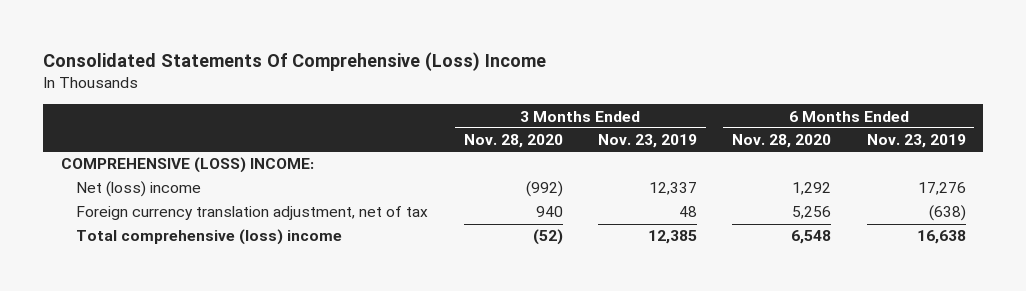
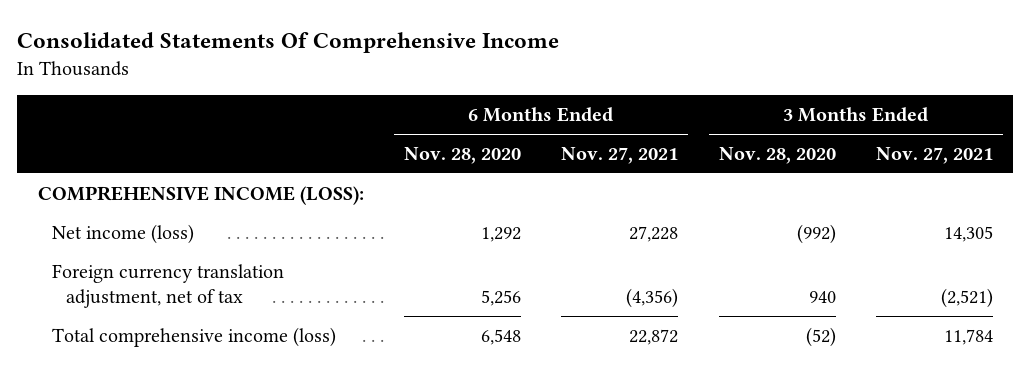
[42,52,546,72] Consolidated Statements Of Comprehensive (Loss) Income -> [17,32,560,54] Consolidated Statements Of Comprehensive Income
[597,134,697,149] Nov. 23, 2019 -> none
[866,134,966,149] Nov. 23, 2019 -> none
none -> [561,146,679,164] Nov. 27, 2021
none -> [876,146,994,164] Nov. 27, 2021
[60,157,314,174] COMPREHENSIVE (LOSS) INCOME: -> [37,185,364,205] COMPREHENSIVE INCOME (LOSS):
[76,181,202,198] Net (loss) income -> [51,223,194,244] Net income (loss)
[76,229,343,246] Total comprehensive (loss) income -> [51,326,336,347] Total comprehensive income (loss)

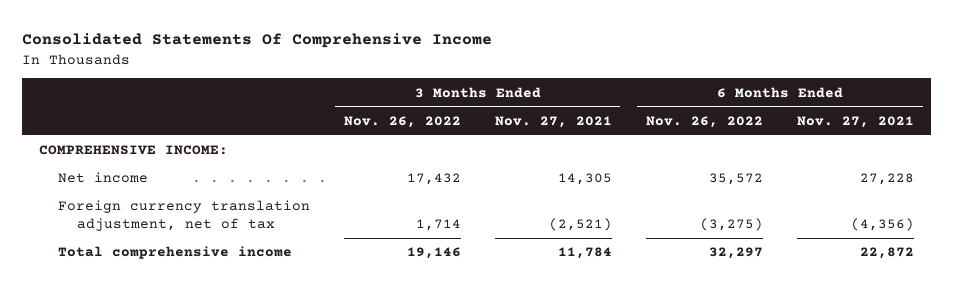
[403,146,521,164] Nov. 28, 2020 -> none
[718,146,836,164] Nov. 28, 2020 -> none
none -> [343,116,461,129] Nov. 26, 2022
none -> [645,116,763,129] Nov. 26, 2022
[37,185,364,205] COMPREHENSIVE INCOME (LOSS): -> [38,145,228,156] COMPREHENSIVE INCOME:
[51,223,194,244] Net income (loss) -> [57,172,148,184] Net income
[51,326,336,347] Total comprehensive income (loss) -> [57,246,292,260] Total comprehensive income

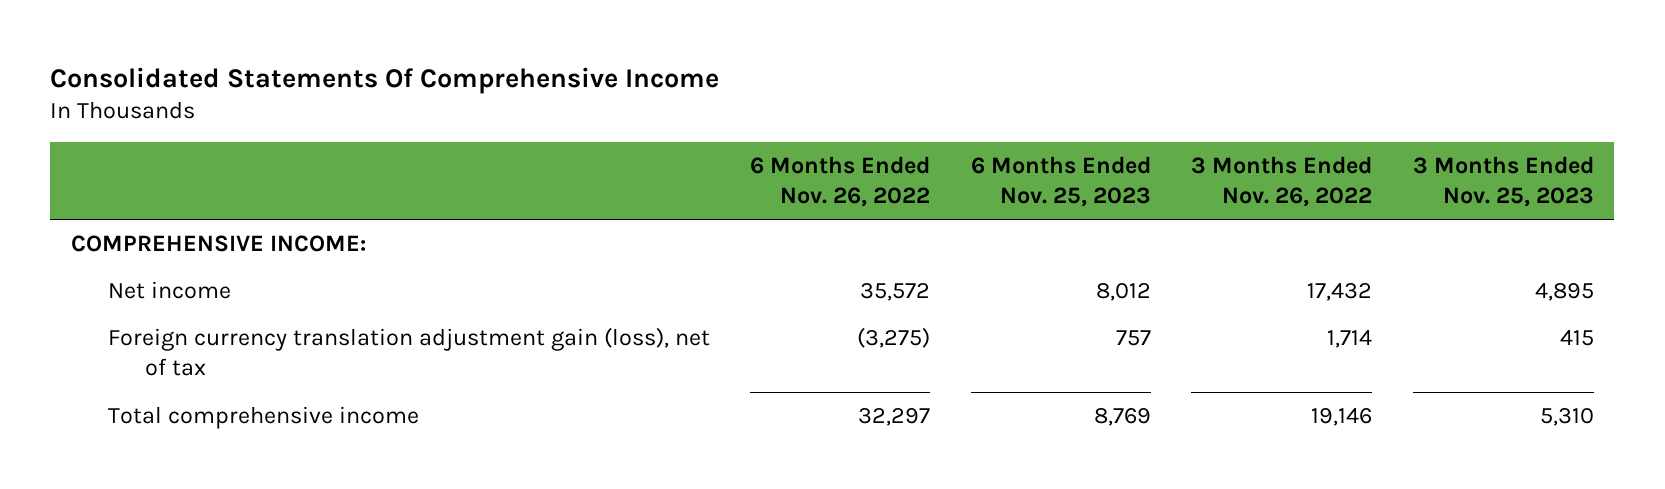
[494,116,612,129] Nov. 27, 2021 -> none
[797,116,915,129] Nov. 27, 2021 -> none
none -> [970,155,1151,208] 6 Months Ended Nov. 25, 2023
none -> [1413,155,1595,208] 3 Months Ended Nov. 25, 2023
[57,200,310,232] Foreign currency translation adjustment, net of tax -> [107,326,710,377] Foreign currency translation adjustment gain (loss), net of tax

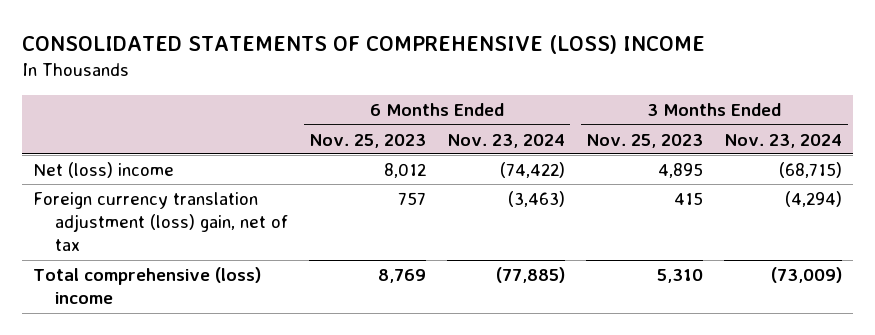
[50,66,720,94] Consolidated Statements Of Comprehensive Income -> [21,35,705,55] CONSOLIDATED STATEMENTS OF COMPREHENSIVE (LOSS) INCOME
[750,155,931,208] 6 Months Ended Nov. 26, 2022 -> none
[1191,155,1373,208] 3 Months Ended Nov. 26, 2022 -> none
none -> [447,133,566,148] Nov. 23, 2024
none -> [724,133,843,148] Nov. 23, 2024
[70,234,366,252] COMPREHENSIVE INCOME: -> none
[107,280,231,299] Net income -> [32,162,174,179] Net (loss) income
[107,326,710,377] Foreign currency translation adjustment gain (loss), net of tax -> [32,192,288,252] Foreign currency translation adjustment (loss) gain, net of tax
[107,405,419,429] Total comprehensive income -> [32,267,261,305] Total comprehensive (loss) income

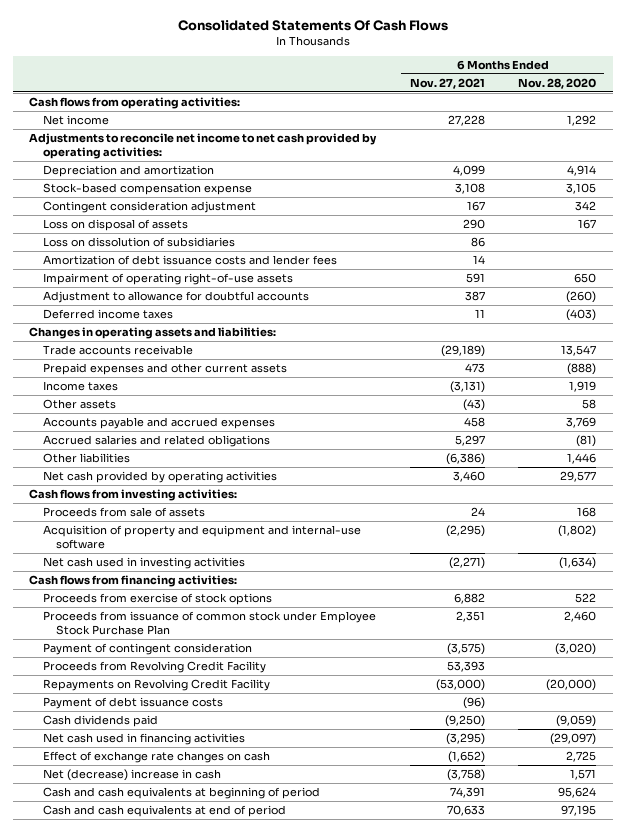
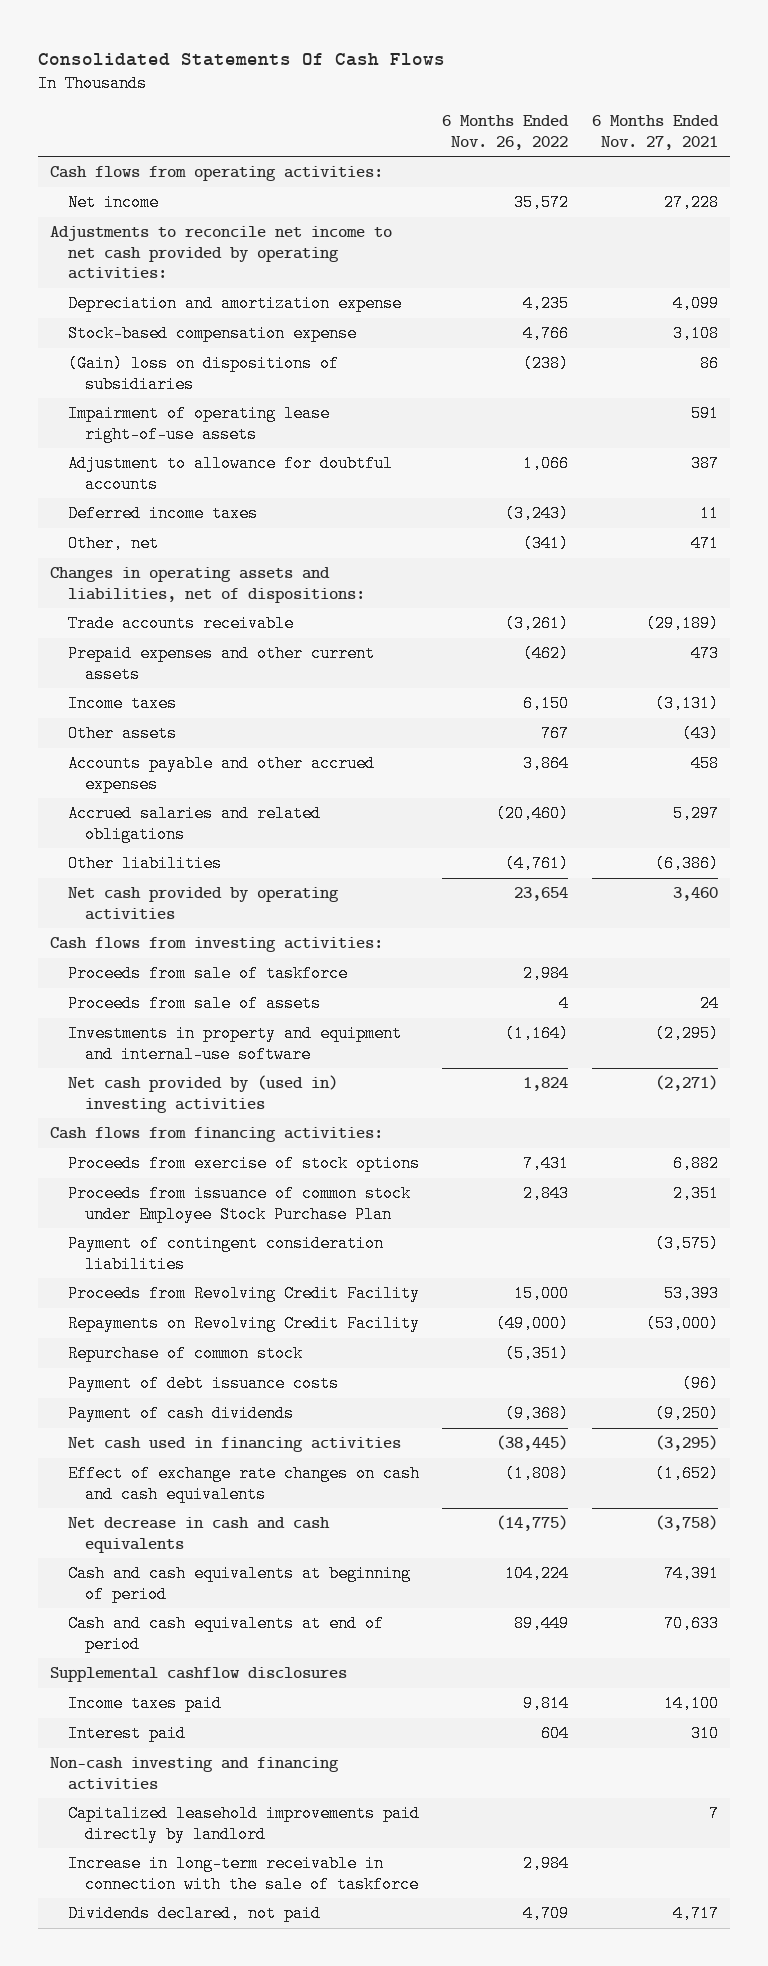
[518,77,597,89] Nov. 28, 2020 -> none
none -> [442,115,570,150] 6 Months Ended Nov. 26, 2022
[42,164,214,177] Depreciation and amortization -> [67,295,402,313] Depreciation and amortization expense
[42,200,256,213] Contingent consideration adjustment -> none
[42,236,235,247] Loss on dissolution of subsidiaries -> none
[42,254,337,265] Amortization of debt issuance costs and lender fees -> none
[42,218,188,231] Loss on disposal of assets -> [67,355,339,393] (Gain) loss on dispositions of subsidiaries
[462,218,485,229] 290 -> [699,355,719,373] 86
[42,272,293,285] Impairment of operating right-of-use assets -> [67,405,330,443] Impairment of operating lease right-of-use assets
none -> [67,535,159,553] Other, net
[29,326,277,339] Changes in operating assets and liabilities: -> [49,567,365,603] Changes in operating assets and liabilities, net of dispositions:
[42,416,275,429] Accounts payable and accrued expenses -> [67,755,375,793] Accounts payable and other accrued expenses
none -> [67,965,348,983] Proceeds from sale of taskforce
[42,524,361,550] Acquisition of property and equipment and internal-use software -> [67,1025,402,1063] Investments in property and equipment and internal-use software
[42,556,245,569] Net cash used in investing activities -> [67,1075,338,1113] Net cash provided by (used in) investing activities
[42,642,252,655] Payment of contingent consideration -> [67,1235,384,1273] Payment of contingent consideration liabilities
none -> [67,1345,303,1363] Repurchase of common stock
[42,714,158,727] Cash dividends paid -> [67,1405,294,1423] Payment of cash dividends
[42,750,270,763] Effect of exchange rate changes on cash -> [67,1465,420,1503] Effect of exchange rate changes on cash and cash equivalents
[42,768,221,781] Net (decrease) increase in cash -> [67,1517,330,1553] Net decrease in cash and cash equivalents
none -> [49,1667,347,1683] Supplemental cashflow disclosures
none -> [67,1695,222,1713] Income taxes paid
none -> [67,1725,186,1743] Interest paid
none -> [49,1757,339,1790] Non-cash investing and financing activities
none -> [67,1805,420,1843] Capitalized leasehold improvements paid directly by landlord
none -> [67,1855,420,1893] Increase in long-term receivable in connection with the sale of taskforce
none -> [67,1905,321,1923] Dividends declared, not paid

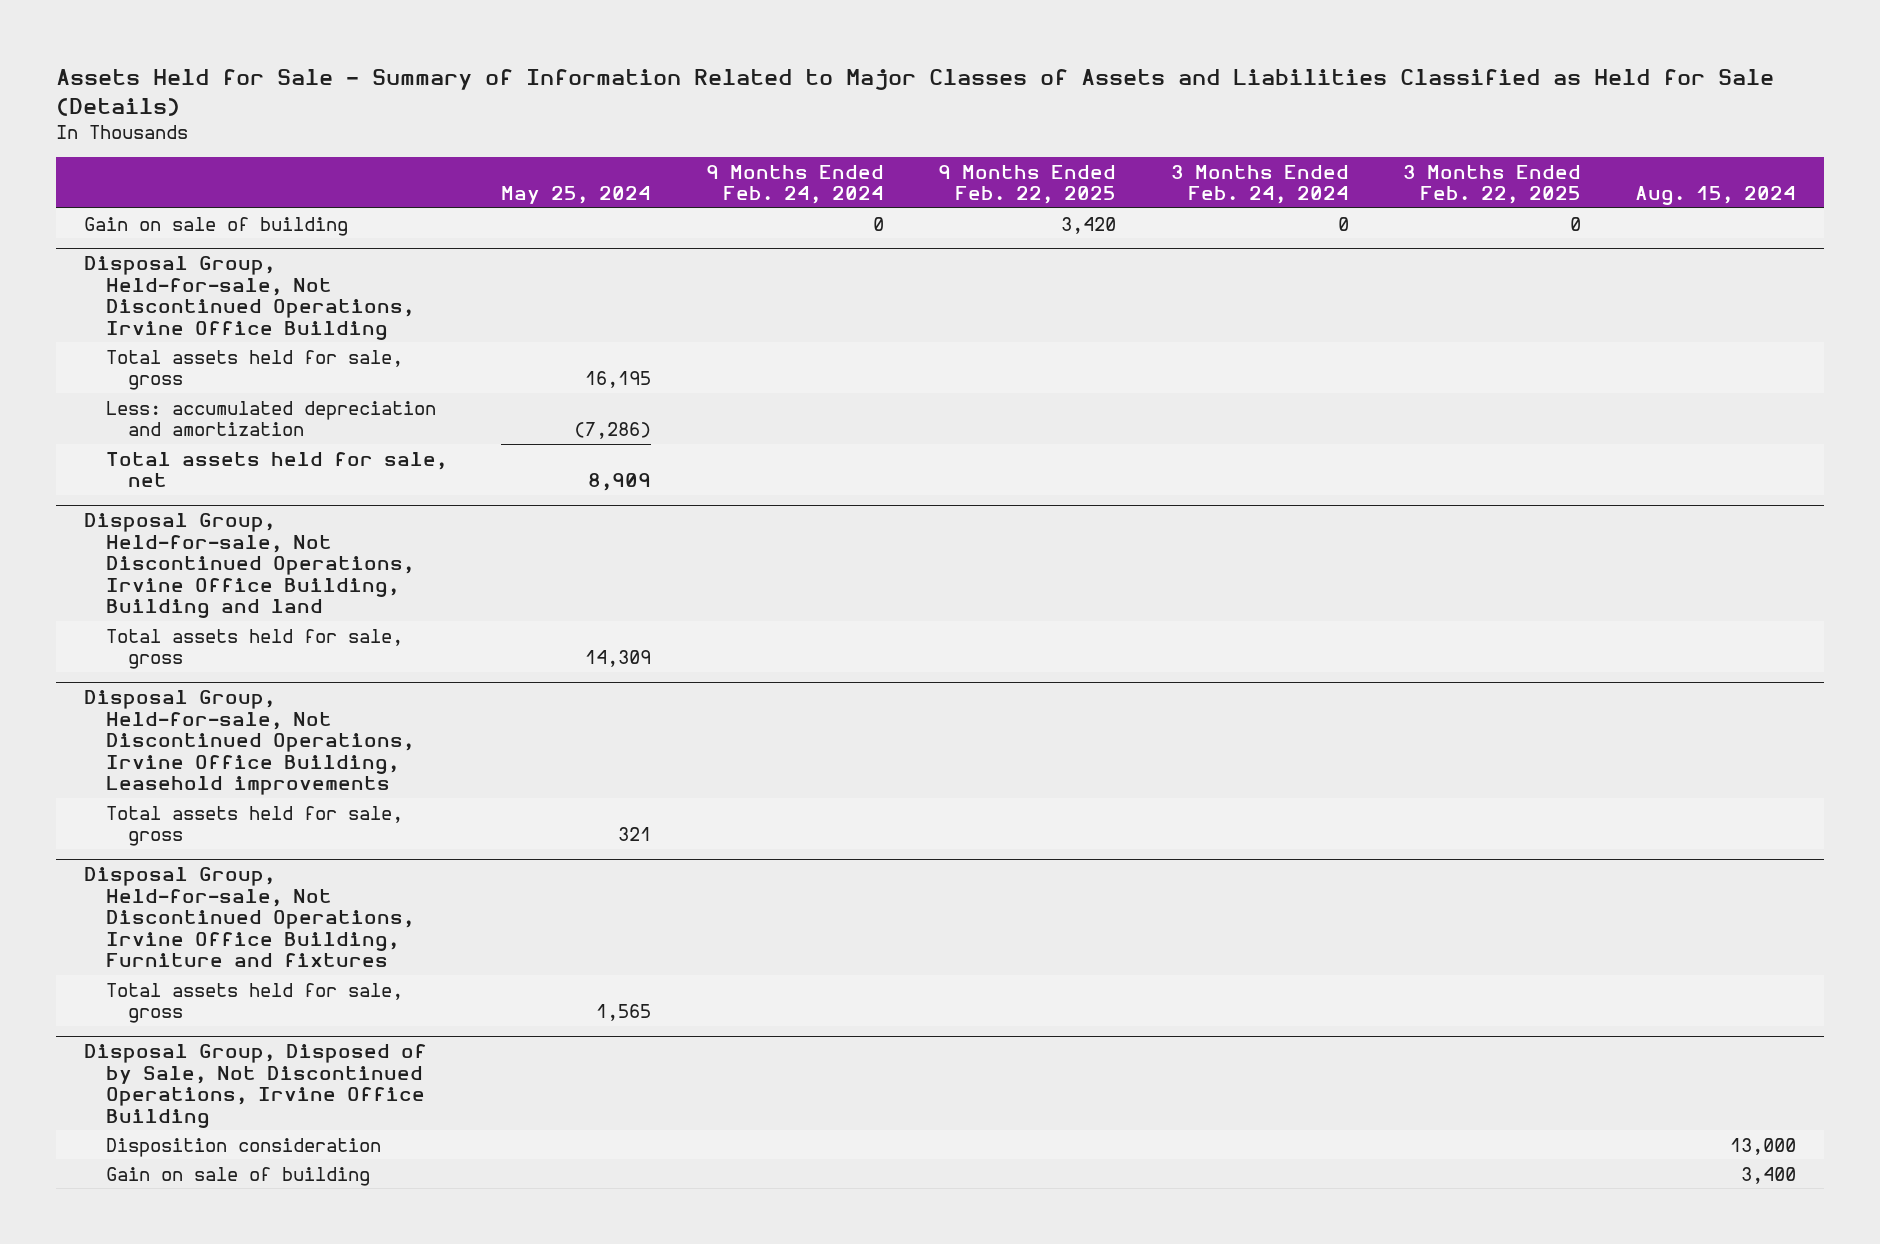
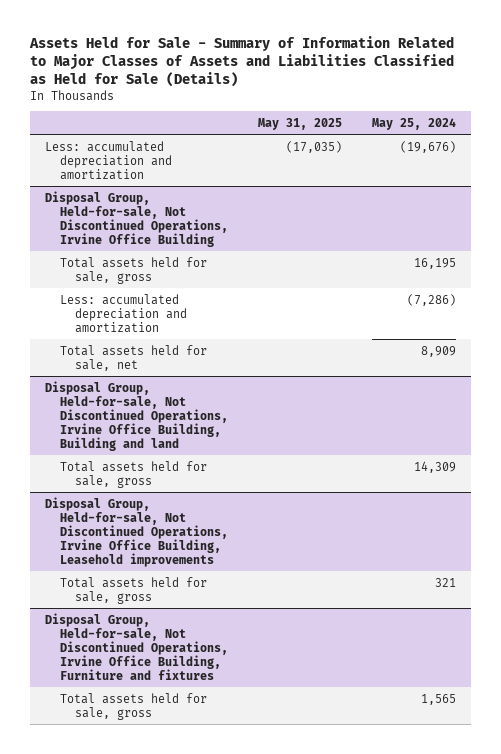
[705,164,884,205] 9 Months Ended Feb. 24, 2024 -> none
[938,164,1117,205] 9 Months Ended Feb. 22, 2025 -> none
[1170,164,1349,205] 3 Months Ended Feb. 24, 2024 -> none
[1403,164,1582,205] 3 Months Ended Feb. 22, 2025 -> none
[1635,186,1797,206] Aug. 15, 2024 -> none
none -> [257,117,342,130] May 31, 2025
[83,216,348,236] Gain on sale of building -> none
none -> [45,140,172,180] Less: accumulated depreciation and amortization
[83,1044,427,1128] Disposal Group, Disposed of by Sale, Not Discontinued Operations, Irvine Office Building -> none
[105,1137,381,1157] Disposition consideration -> none
[105,1166,370,1186] Gain on sale of building -> none

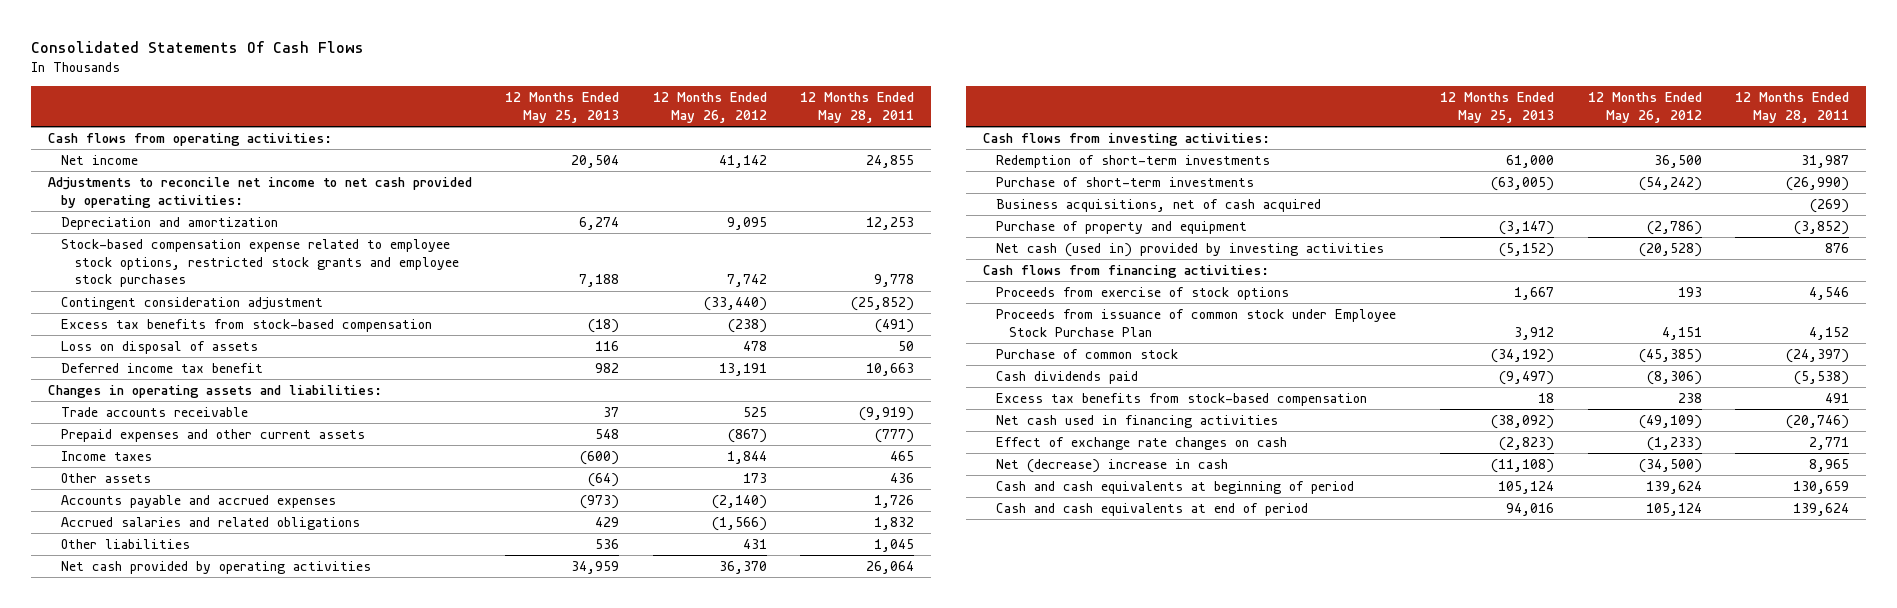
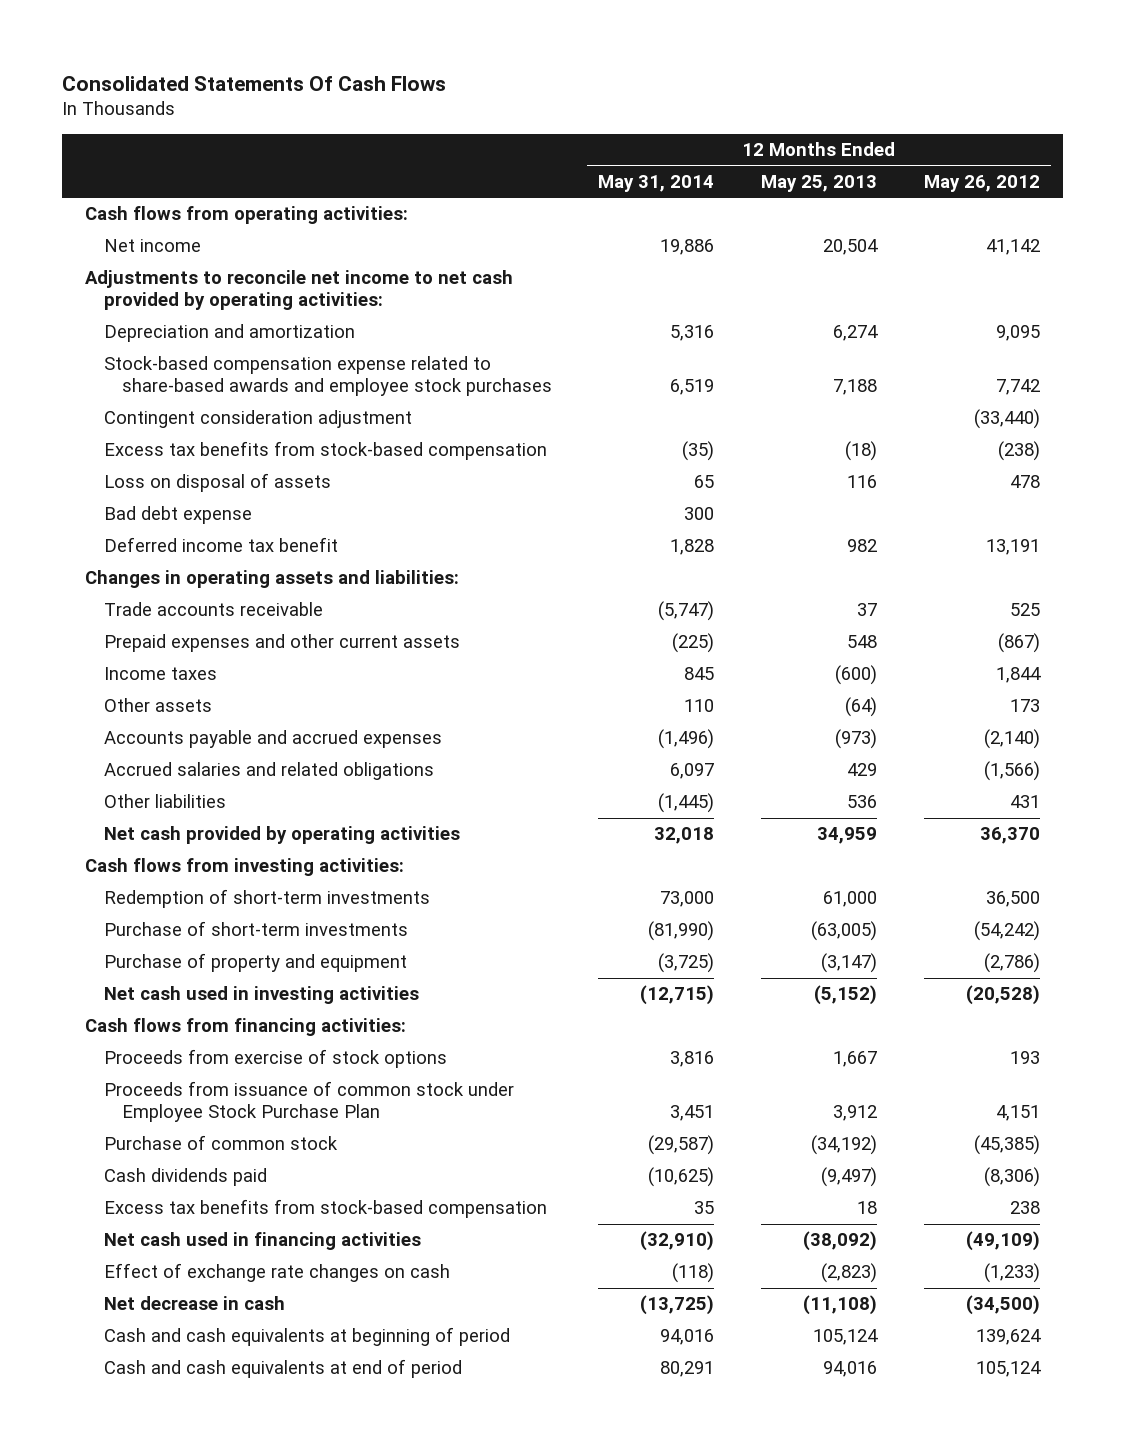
[800,92,915,123] 12 Months Ended May 28, 2011 -> none
none -> [598,174,715,192] May 31, 2014
[61,239,460,288] Stock-based compensation expense related to employee stock options, restricted stock grants and employee stock purchases -> [103,356,552,397] Stock-based compensation expense related to share-based awards and employee stock purchases
none -> [103,506,252,525] Bad debt expense
[996,199,1322,213] Business acquisitions, net of cash acquired -> none
[996,243,1385,258] Net cash (used in) provided by investing activities -> [103,986,419,1005] Net cash used in investing activities
[996,459,1229,474] Net (decrease) increase in cash -> [103,1296,285,1311] Net decrease in cash

